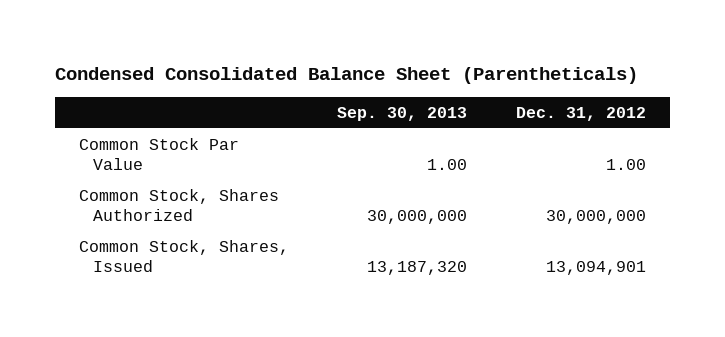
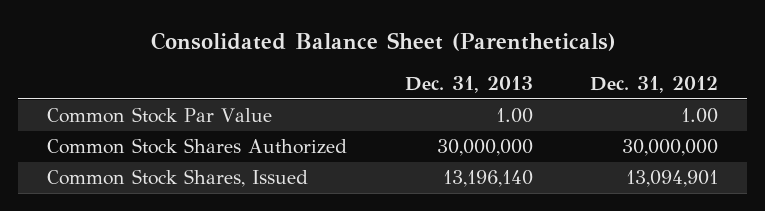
[54,67,638,85] Condensed Consolidated Balance Sheet (Parentheticals) -> [150,31,616,51] Consolidated Balance Sheet (Parentheticals)
[337,106,468,121] Sep. 30, 2013 -> none
none -> [404,76,533,94] Dec. 31, 2013
[78,188,279,221] Common Stock, Shares Authorized -> [46,138,347,155] Common Stock Shares Authorized
[78,239,289,272] Common Stock, Shares, Issued -> [46,169,308,188] Common Stock Shares, Issued

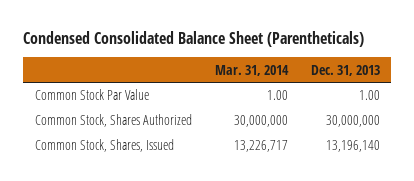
[150,31,616,51] Consolidated Balance Sheet (Parentheticals) -> [23,30,365,47] Condensed Consolidated Balance Sheet (Parentheticals)
[590,76,719,94] Dec. 31, 2012 -> none
none -> [214,64,289,76] Mar. 31, 2014
[46,138,347,155] Common Stock Shares Authorized -> [34,114,192,128] Common Stock, Shares Authorized
[46,169,308,188] Common Stock Shares, Issued -> [34,139,174,153] Common Stock, Shares, Issued

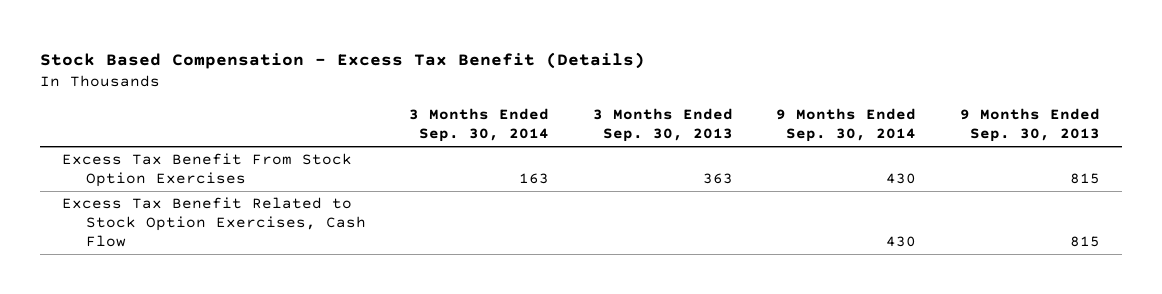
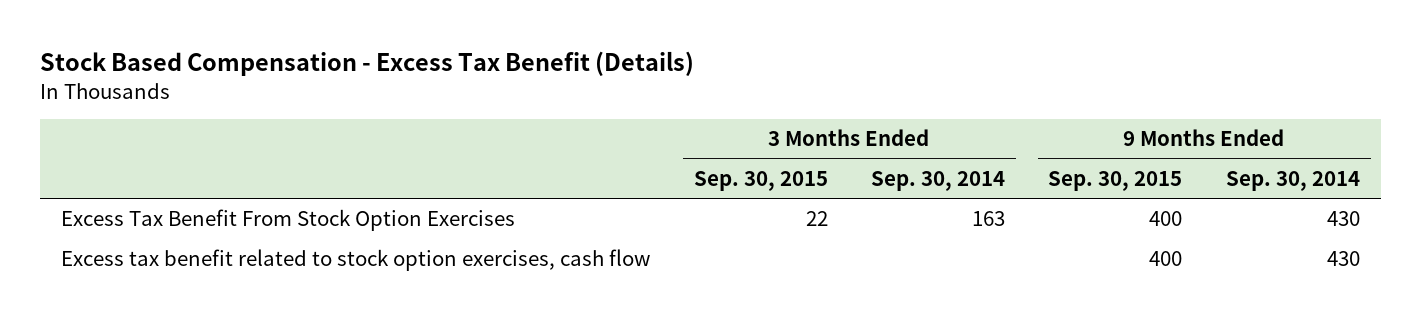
[592,108,733,143] 3 Months Ended Sep. 30, 2013 -> none
[959,108,1100,143] 9 Months Ended Sep. 30, 2013 -> none
none -> [693,170,828,191] Sep. 30, 2015
none -> [1048,170,1183,191] Sep. 30, 2015
[62,197,366,248] Excess Tax Benefit Related to Stock Option Exercises, Cash Flow -> [61,249,651,272] Excess tax benefit related to stock option exercises, cash flow

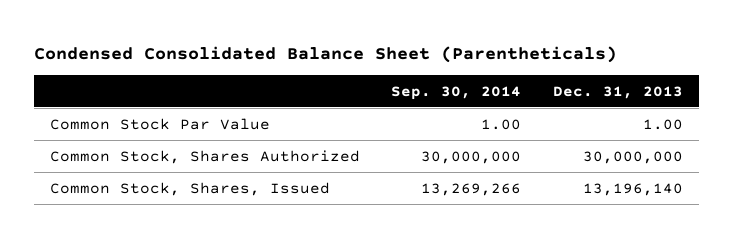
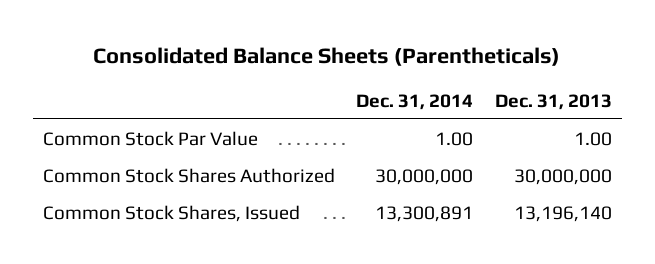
[33,45,617,63] Condensed Consolidated Balance Sheet (Parentheticals) -> [93,46,561,66] Consolidated Balance Sheets (Parentheticals)
[391,85,522,100] Sep. 30, 2014 -> none
none -> [356,93,474,110] Dec. 31, 2014
[49,149,360,164] Common Stock, Shares Authorized -> [43,167,336,183] Common Stock Shares Authorized
[49,181,330,196] Common Stock, Shares, Issued -> [43,204,301,222] Common Stock Shares, Issued

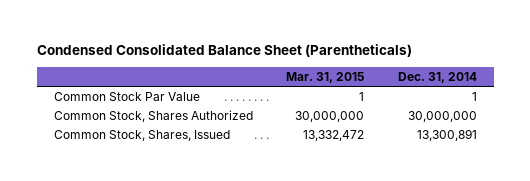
[93,46,561,66] Consolidated Balance Sheets (Parentheticals) -> [36,44,412,58] Condensed Consolidated Balance Sheet (Parentheticals)
[494,93,612,110] Dec. 31, 2013 -> none
none -> [286,72,365,84] Mar. 31, 2015
[435,131,474,146] 1.00 -> [471,91,477,101] 1
[43,167,336,183] Common Stock Shares Authorized -> [53,109,253,122] Common Stock, Shares Authorized
[43,204,301,222] Common Stock Shares, Issued -> [53,129,230,141] Common Stock, Shares, Issued

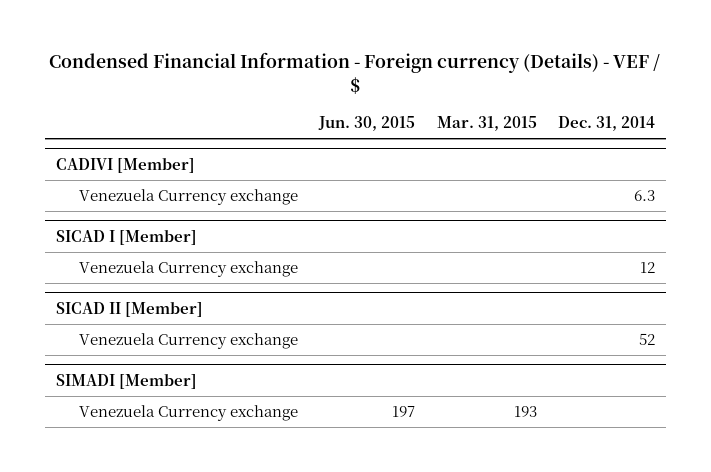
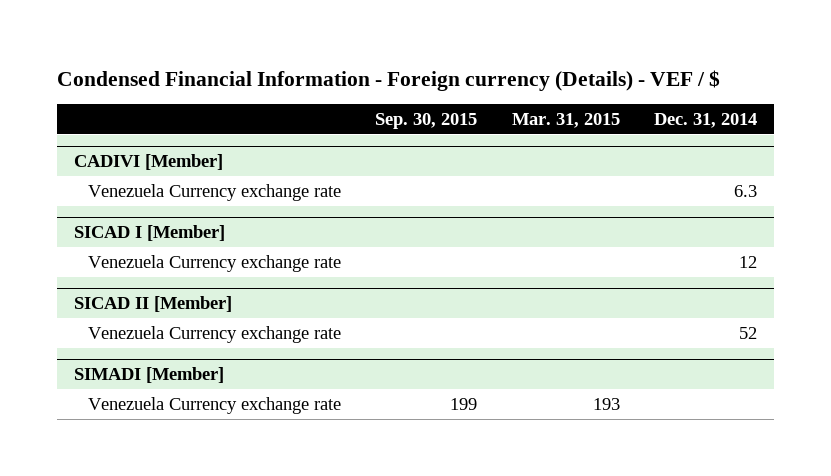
[318,115,416,131] Jun. 30, 2015 -> none
none -> [375,113,478,130] Sep. 30, 2015
[78,189,298,206] Venezuela Currency exchange -> [88,183,342,201] Venezuela Currency exchange rate
[78,261,298,278] Venezuela Currency exchange -> [88,254,342,272] Venezuela Currency exchange rate
[78,333,298,350] Venezuela Currency exchange -> [88,325,342,343] Venezuela Currency exchange rate
[78,405,298,422] Venezuela Currency exchange -> [88,396,342,414] Venezuela Currency exchange rate

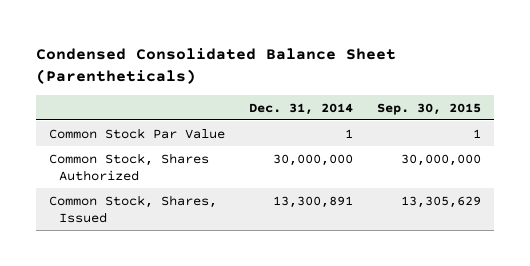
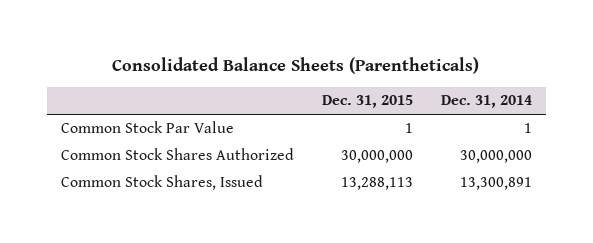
[36,47,397,84] Condensed Consolidated Balance Sheet (Parentheticals) -> [112,57,480,75] Consolidated Balance Sheets (Parentheticals)
[377,102,482,115] Sep. 30, 2015 -> none
none -> [321,95,413,109] Dec. 31, 2015
[48,152,209,181] Common Stock, Shares Authorized -> [60,148,294,161] Common Stock Shares Authorized
[48,194,217,223] Common Stock, Shares, Issued -> [60,175,263,191] Common Stock Shares, Issued

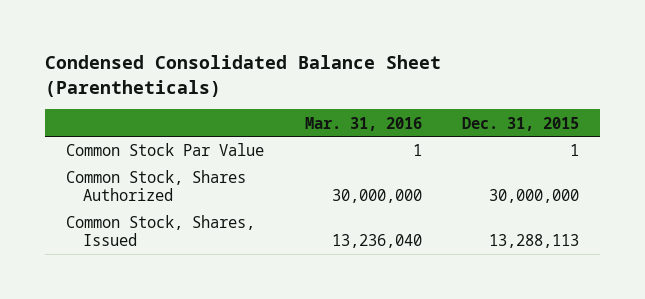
[112,57,480,75] Consolidated Balance Sheets (Parentheticals) -> [45,55,442,97] Condensed Consolidated Balance Sheet (Parentheticals)
[441,95,533,109] Dec. 31, 2014 -> none
none -> [304,116,422,131] Mar. 31, 2016
[60,148,294,161] Common Stock Shares Authorized -> [65,170,246,202] Common Stock, Shares Authorized
[60,175,263,191] Common Stock Shares, Issued -> [65,215,255,247] Common Stock, Shares, Issued

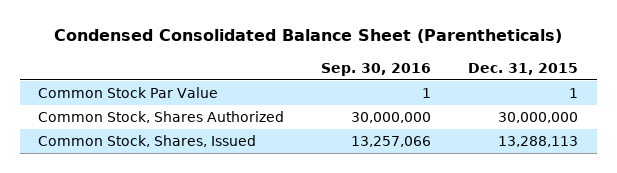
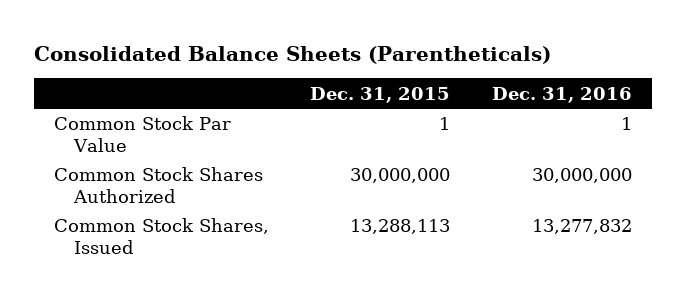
[54,29,563,44] Condensed Consolidated Balance Sheet (Parentheticals) -> [33,45,551,64] Consolidated Balance Sheets (Parentheticals)
[321,62,432,76] Sep. 30, 2016 -> none
none -> [491,86,632,103] Dec. 31, 2016
[38,111,285,124] Common Stock, Shares Authorized -> [54,167,264,203] Common Stock Shares Authorized
[38,135,257,148] Common Stock, Shares, Issued -> [54,218,270,254] Common Stock Shares, Issued

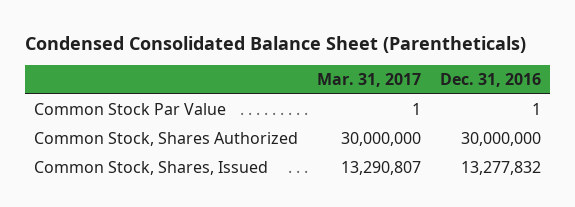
[33,45,551,64] Consolidated Balance Sheets (Parentheticals) -> [24,35,526,53] Condensed Consolidated Balance Sheet (Parentheticals)
[310,86,451,103] Dec. 31, 2015 -> none
none -> [317,73,422,88] Mar. 31, 2017
[54,167,264,203] Common Stock Shares Authorized -> [34,131,299,146] Common Stock, Shares Authorized
[54,218,270,254] Common Stock Shares, Issued -> [34,160,269,175] Common Stock, Shares, Issued

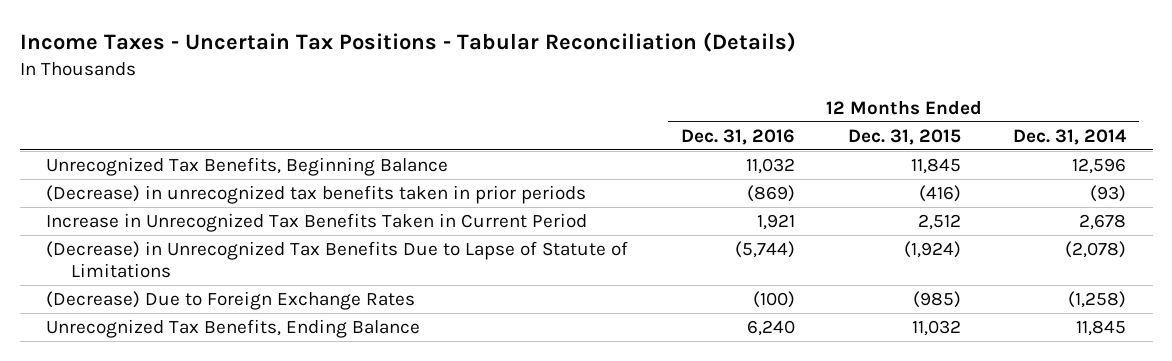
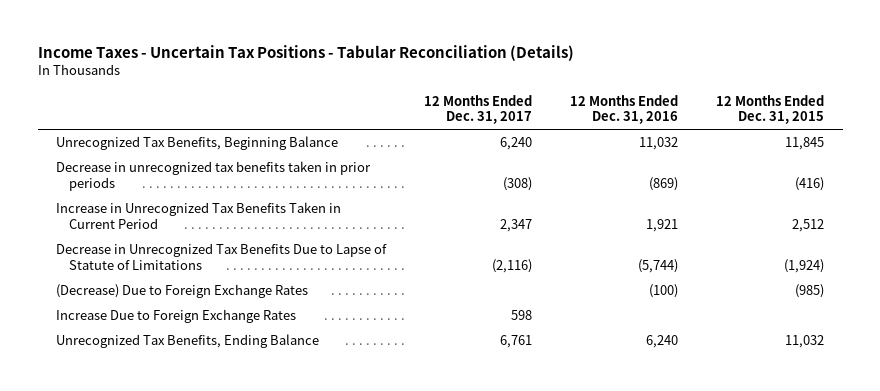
[1013,128,1128,145] Dec. 31, 2014 -> none
none -> [424,94,533,125] 12 Months Ended Dec. 31, 2017
[46,185,587,205] (Decrease) in unrecognized tax benefits taken in prior periods -> [56,161,372,191] Decrease in unrecognized tax benefits taken in prior periods
[46,241,629,278] (Decrease) in Unrecognized Tax Benefits Due to Lapse of Statute of Limitations -> [56,243,388,270] Decrease in Unrecognized Tax Benefits Due to Lapse of Statute of Limitations
none -> [56,309,297,324] Increase Due to Foreign Exchange Rates

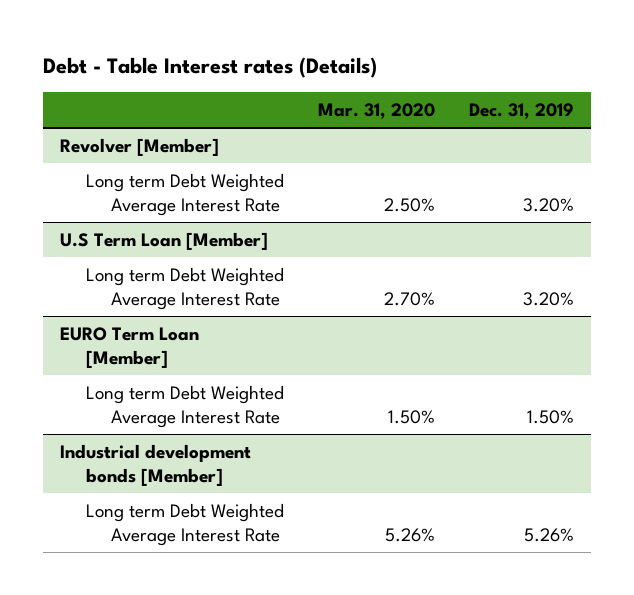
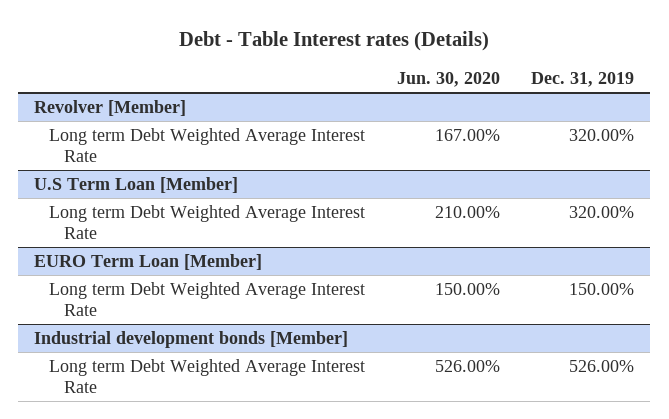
[317,103,435,120] Mar. 31, 2020 -> none
none -> [396,72,500,88] Jun. 30, 2020
[522,198,574,213] 3.20% -> [569,128,635,141] 320.00%
[522,292,574,307] 3.20% -> [569,205,635,218] 320.00%
[526,410,574,425] 1.50% -> [569,282,635,295] 150.00%
[523,528,574,543] 5.26% -> [569,359,635,372] 526.00%

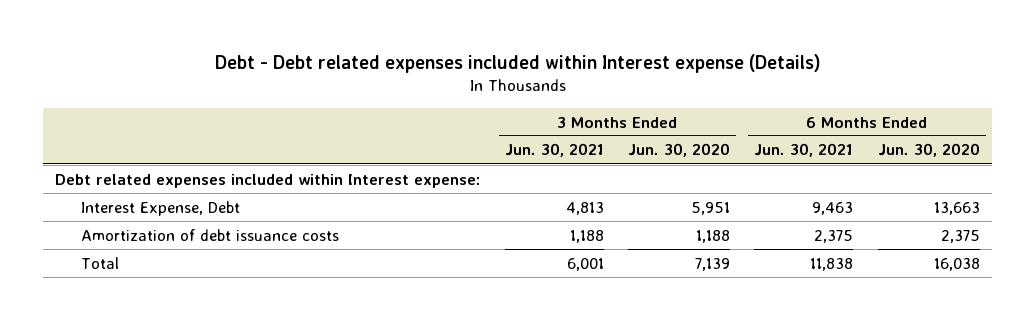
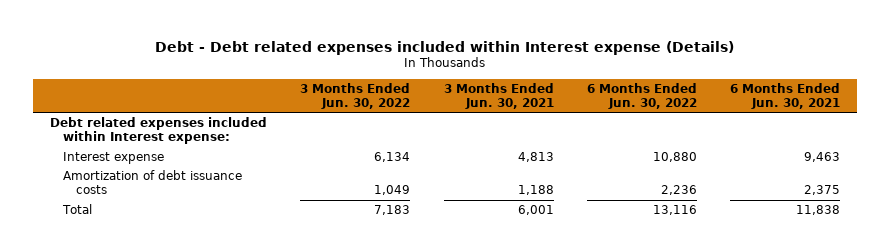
[628,143,731,158] Jun. 30, 2020 -> none
[877,143,980,158] Jun. 30, 2020 -> none
none -> [300,82,411,110] 3 Months Ended Jun. 30, 2022
none -> [586,82,697,110] 6 Months Ended Jun. 30, 2022
[81,200,241,216] Interest Expense, Debt -> [63,151,165,164] Interest expense

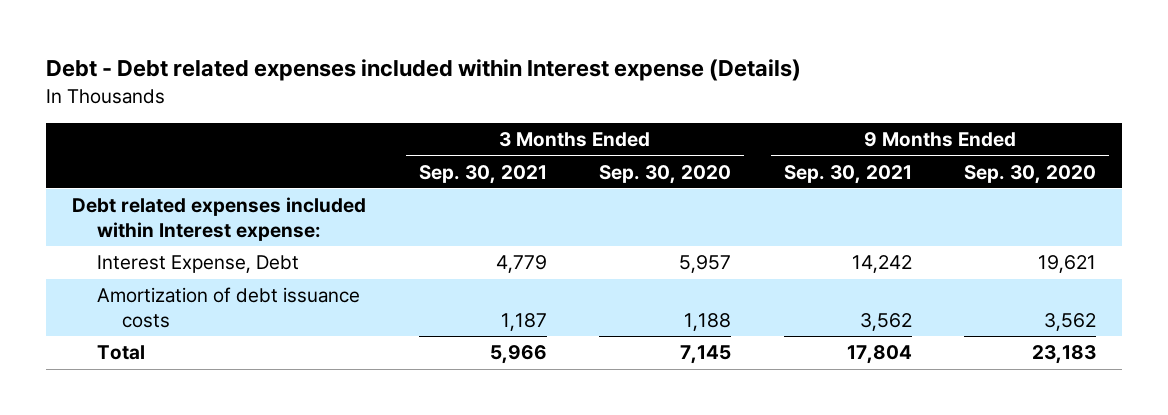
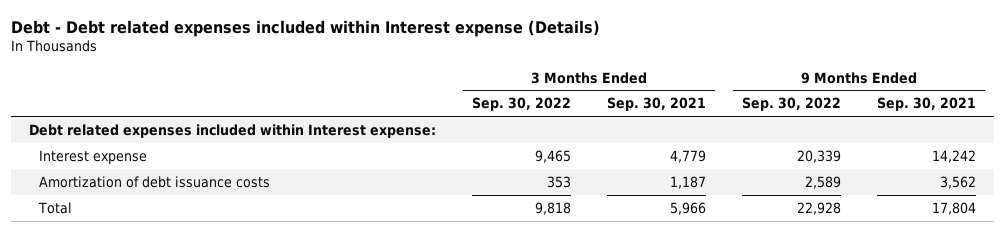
[599,164,732,184] Sep. 30, 2020 -> none
[964,164,1097,184] Sep. 30, 2020 -> none
none -> [472,97,572,112] Sep. 30, 2022
none -> [742,97,842,112] Sep. 30, 2022
[97,255,300,274] Interest Expense, Debt -> [39,149,148,164] Interest expense

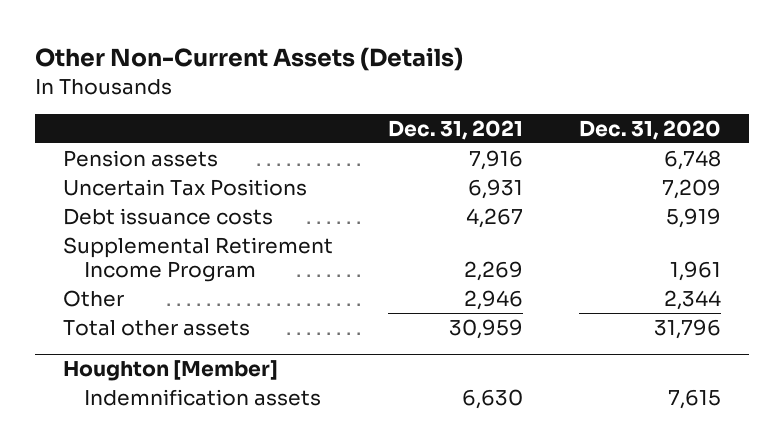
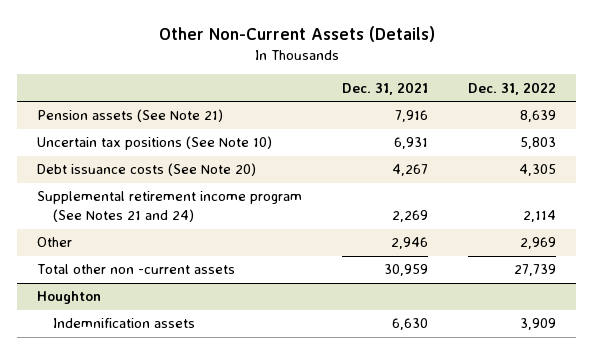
[579,119,722,140] Dec. 31, 2020 -> none
none -> [468,81,557,95] Dec. 31, 2022
[62,149,218,167] Pension assets -> [37,109,224,123] Pension assets (See Note 21)
[62,178,307,196] Uncertain Tax Positions -> [37,136,273,151] Uncertain tax positions (See Note 10)
[62,207,273,225] Debt issuance costs -> [37,163,257,177] Debt issuance costs (See Note 20)
[62,236,333,282] Supplemental Retirement Income Program -> [37,191,303,223] Supplemental retirement income program (See Notes 21 and 24)
[62,319,250,336] Total other assets -> [37,264,236,275] Total other non -current assets
[62,359,278,381] Houghton [Member] -> [37,291,102,305] Houghton

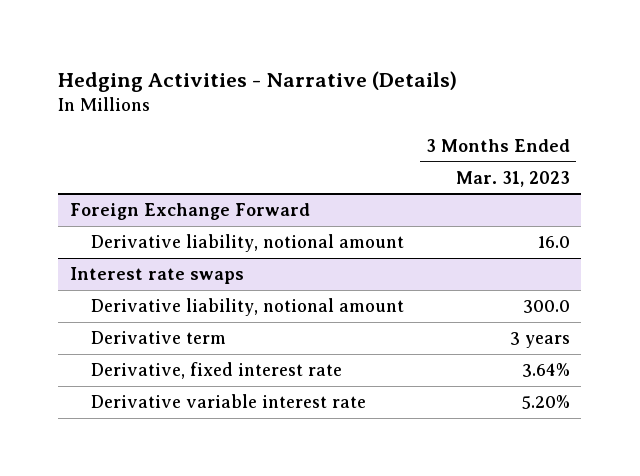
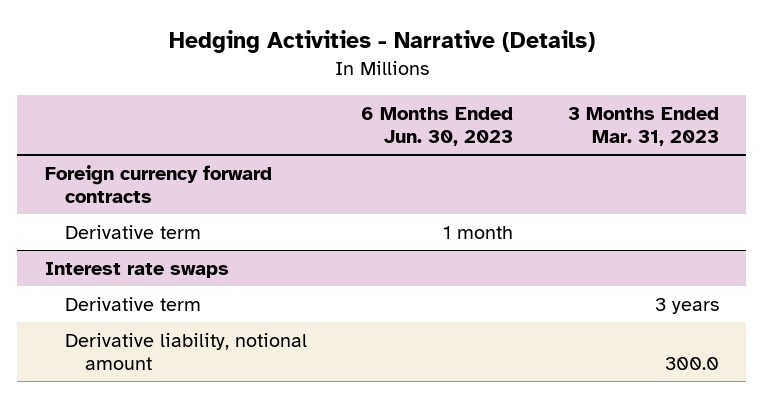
none -> [361,106,514,146] 6 Months Ended Jun. 30, 2023
[90,234,404,253] Derivative liability, notional amount -> none
[69,203,310,221] Foreign Exchange Forward -> [44,164,272,204] Foreign currency forward contracts
none -> [64,224,201,239] Derivative term
[90,362,342,380] Derivative, fixed interest rate -> none
[90,394,366,409] Derivative variable interest rate -> none
[90,298,404,317] Derivative liability, notional amount -> [64,332,307,371] Derivative liability, notional amount

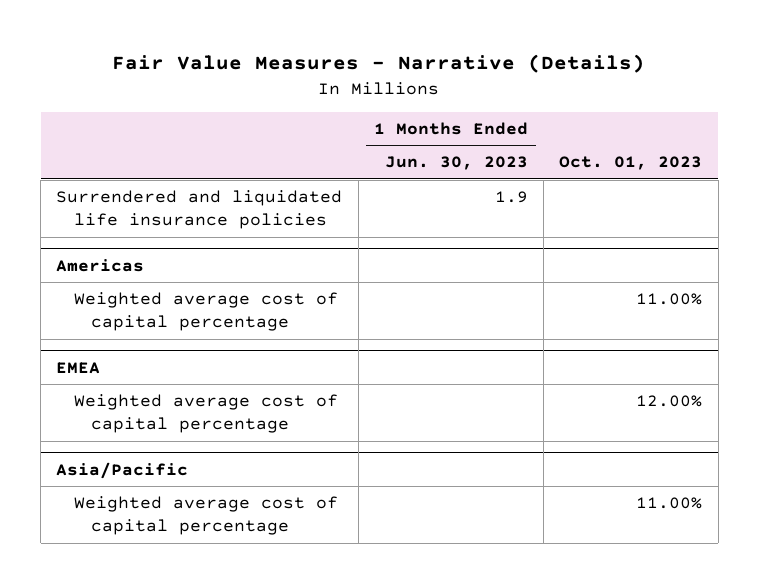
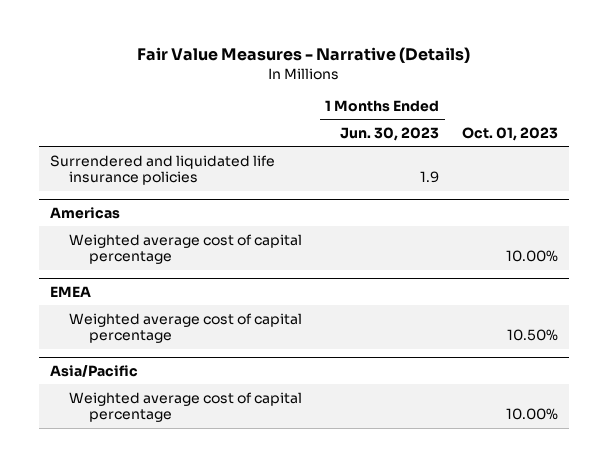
[636,293,703,306] 11.00% -> [505,250,558,263] 10.00%
[636,395,703,408] 12.00% -> [506,329,558,342] 10.50%
[636,497,703,510] 11.00% -> [505,408,558,421] 10.00%

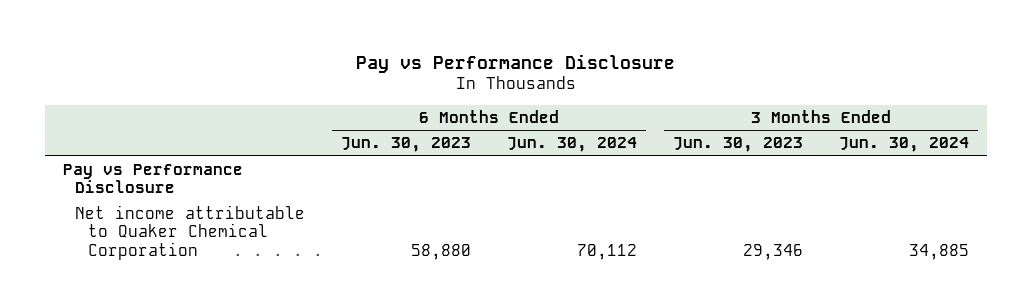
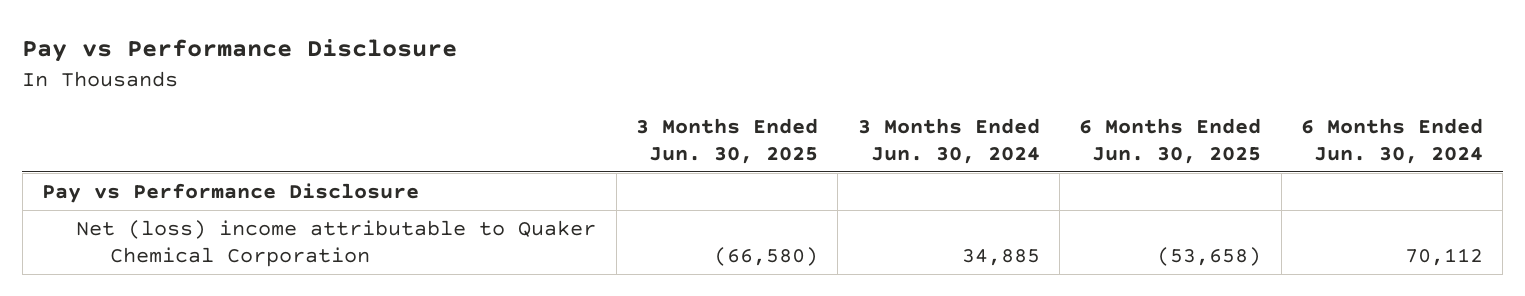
[341,137,472,153] Jun. 30, 2023 -> none
[673,137,804,153] Jun. 30, 2023 -> none
none -> [635,117,818,164] 3 Months Ended Jun. 30, 2025
none -> [1079,117,1262,164] 6 Months Ended Jun. 30, 2025
[75,205,306,260] Net income attributable to Quaker Chemical Corporation -> [76,219,597,267] Net (loss) income attributable to Quaker Chemical Corporation

